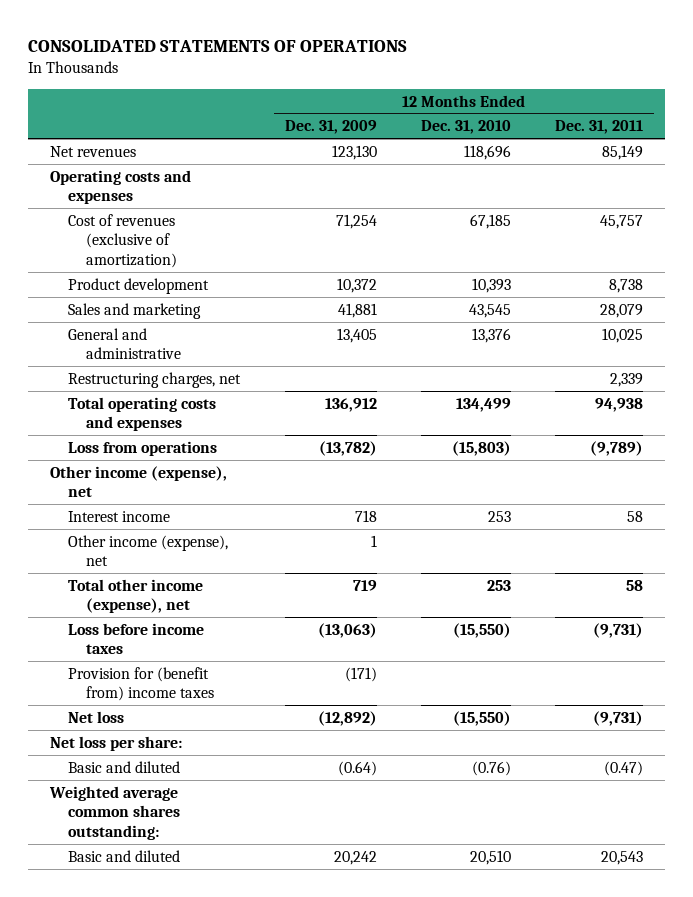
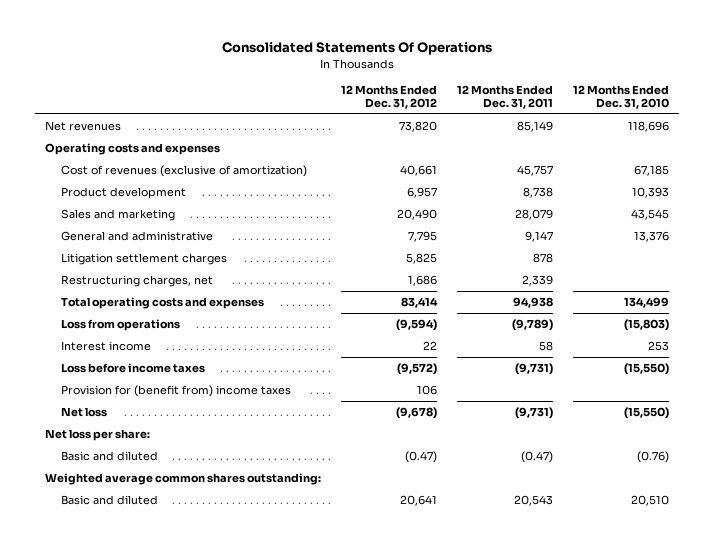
[28,40,408,53] CONSOLIDATED STATEMENTS OF OPERATIONS -> [221,42,492,56] Consolidated Statements Of Operations
[284,120,377,135] Dec. 31, 2009 -> none
none -> [340,84,437,109] 12 Months Ended Dec. 31, 2012
[602,327,644,343] 10,025 -> [524,231,553,243] 9,147
none -> [61,253,228,266] Litigation settlement charges
[50,465,228,498] Other income (expense), net -> none
[68,534,229,567] Other income (expense), net -> none
[68,578,204,614] Total other income (expense), net -> none

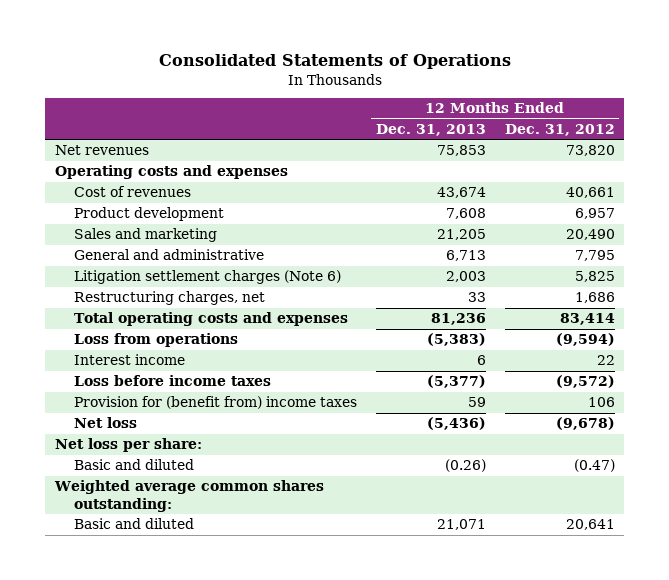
[221,42,492,56] Consolidated Statements Of Operations -> [158,54,511,70] Consolidated Statements of Operations
[456,84,553,109] 12 Months Ended Dec. 31, 2011 -> none
[572,84,669,109] 12 Months Ended Dec. 31, 2010 -> none
none -> [375,123,486,136] Dec. 31, 2013
[61,165,308,178] Cost of revenues (exclusive of amortization) -> [74,186,192,198] Cost of revenues
[61,253,228,266] Litigation settlement charges -> [74,270,342,285] Litigation settlement charges (Note 6)

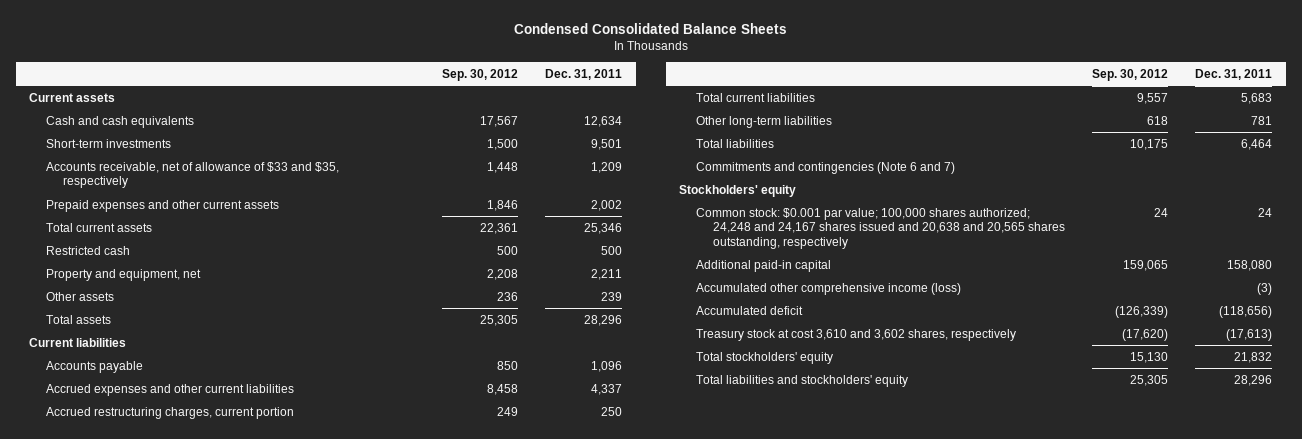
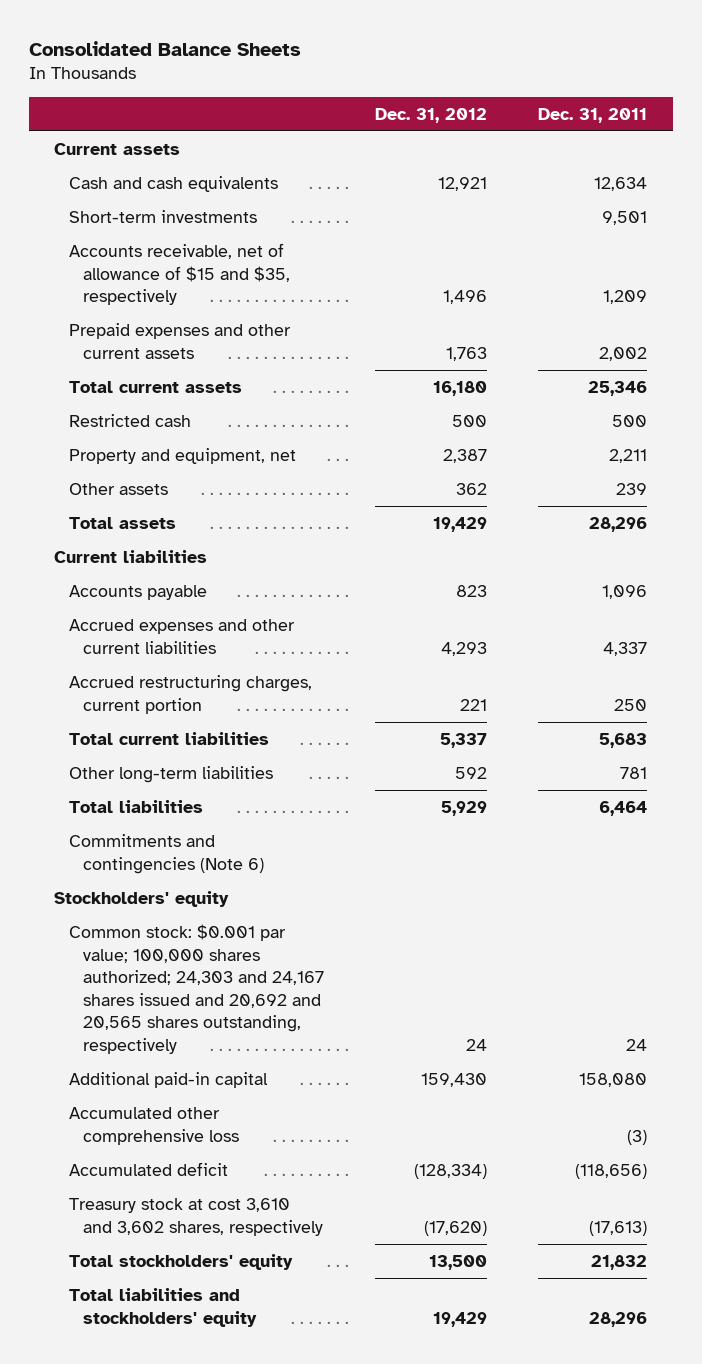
[513,23,787,35] Condensed Consolidated Balance Sheets -> [28,40,301,56] Consolidated Balance Sheets
[441,68,518,81] Sep. 30, 2012 -> none
none -> [375,107,488,123] Dec. 31, 2012
[45,161,339,189] Accounts receivable, net of allowance of $33 and $35, respectively -> [68,242,290,306] Accounts receivable, net of allowance of $15 and $35, respectively
[695,161,955,174] Commitments and contingencies (Note 6 and 7) -> [68,833,264,874] Commitments and contingencies (Note 6)
[695,207,1065,249] Common stock: $0.001 par value; 100,000 shares authorized; 24,248 and 24,167 shares issued and 20,638 and 20,565 shares outstanding, respectively -> [68,923,324,1054] Common stock: $0.001 par value; 100,000 shares authorized; 24,303 and 24,167 shares issued and 20,692 and 20,565 shares outstanding, respectively
[695,282,961,295] Accumulated other comprehensive income (loss) -> [68,1106,239,1145] Accumulated other comprehensive loss

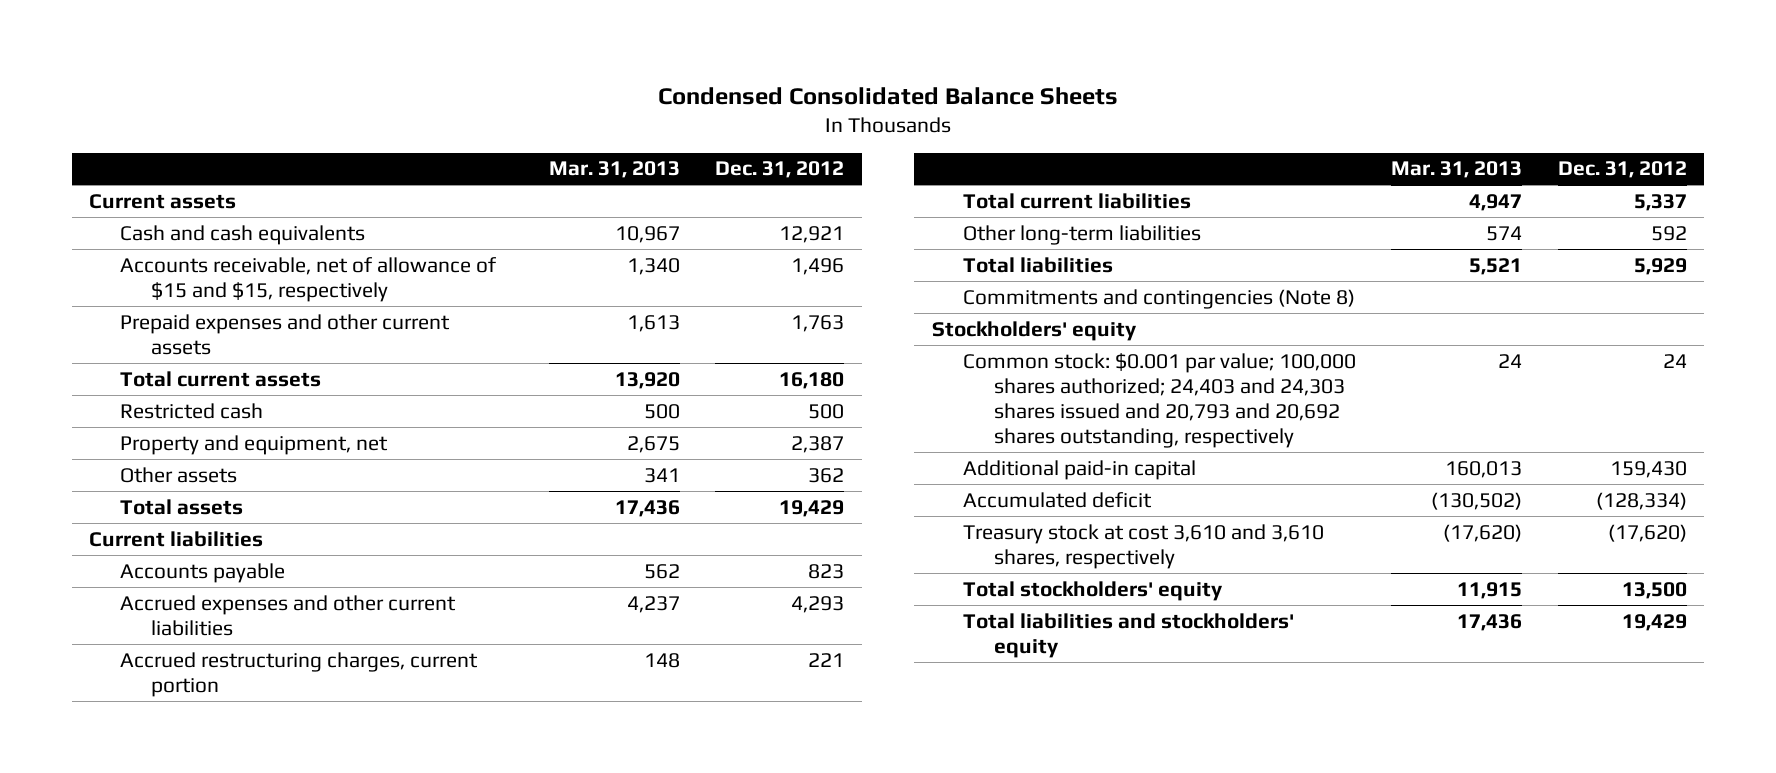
[28,40,301,56] Consolidated Balance Sheets -> [658,86,1119,105] Condensed Consolidated Balance Sheets
[538,107,648,123] Dec. 31, 2011 -> none
none -> [548,161,680,179] Mar. 31, 2013
[68,209,257,223] Short-term investments -> none
[68,242,290,306] Accounts receivable, net of allowance of $15 and $35, respectively -> [120,256,498,302] Accounts receivable, net of allowance of $15 and $15, respectively
[68,833,264,874] Commitments and contingencies (Note 6) -> [962,288,1355,309] Commitments and contingencies (Note 8)
[68,923,324,1054] Common stock: $0.001 par value; 100,000 shares authorized; 24,303 and 24,167 shares issued and 20,692 and 20,565 shares outstanding, respectively -> [962,352,1356,448] Common stock: $0.001 par value; 100,000 shares authorized; 24,403 and 24,303 shares issued and 20,793 and 20,692 shares outstanding, respectively
[68,1106,239,1145] Accumulated other comprehensive loss -> none
[68,1197,323,1236] Treasury stock at cost 3,610 and 3,602 shares, respectively -> [962,523,1324,569] Treasury stock at cost 3,610 and 3,610 shares, respectively

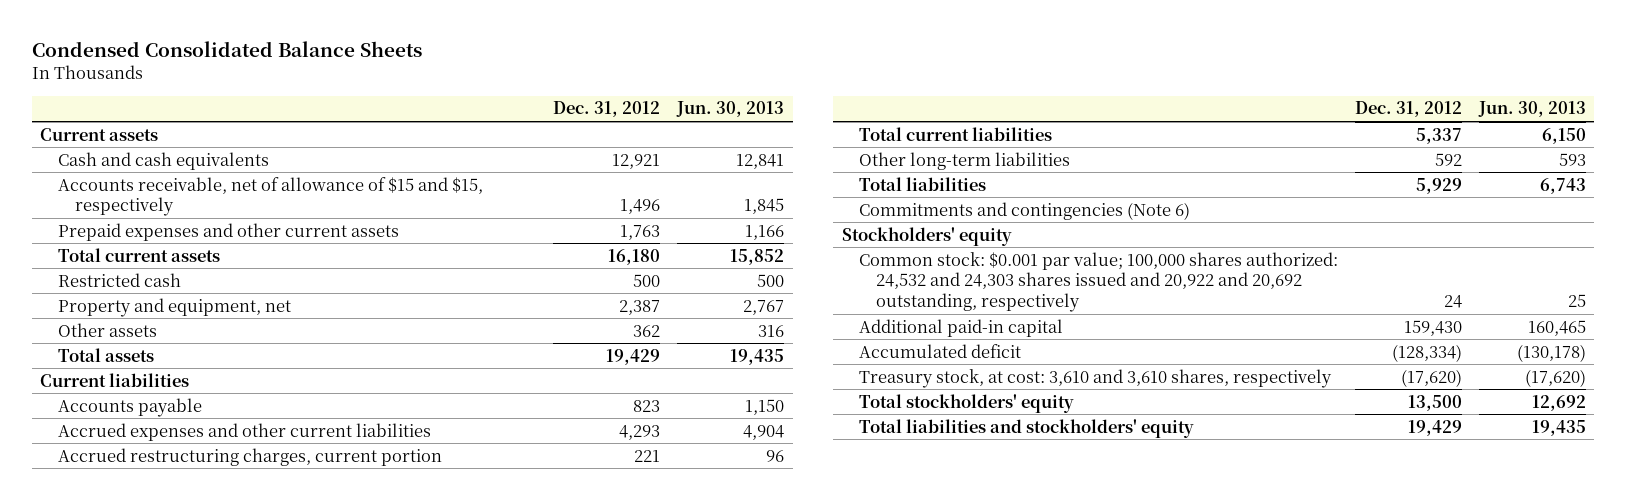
[548,161,680,179] Mar. 31, 2013 -> none
none -> [676,101,785,118] Jun. 30, 2013
[962,288,1355,309] Commitments and contingencies (Note 8) -> [859,201,1191,220] Commitments and contingencies (Note 6)
[962,352,1356,448] Common stock: $0.001 par value; 100,000 shares authorized; 24,403 and 24,303 shares issued and 20,793 and 20,692 shares outstanding, respectively -> [859,251,1339,312] Common stock: $0.001 par value; 100,000 shares authorized: 24,532 and 24,303 shares issued and 20,922 and 20,692 outstanding, respectively
[962,523,1324,569] Treasury stock at cost 3,610 and 3,610 shares, respectively -> [859,368,1333,388] Treasury stock, at cost: 3,610 and 3,610 shares, respectively

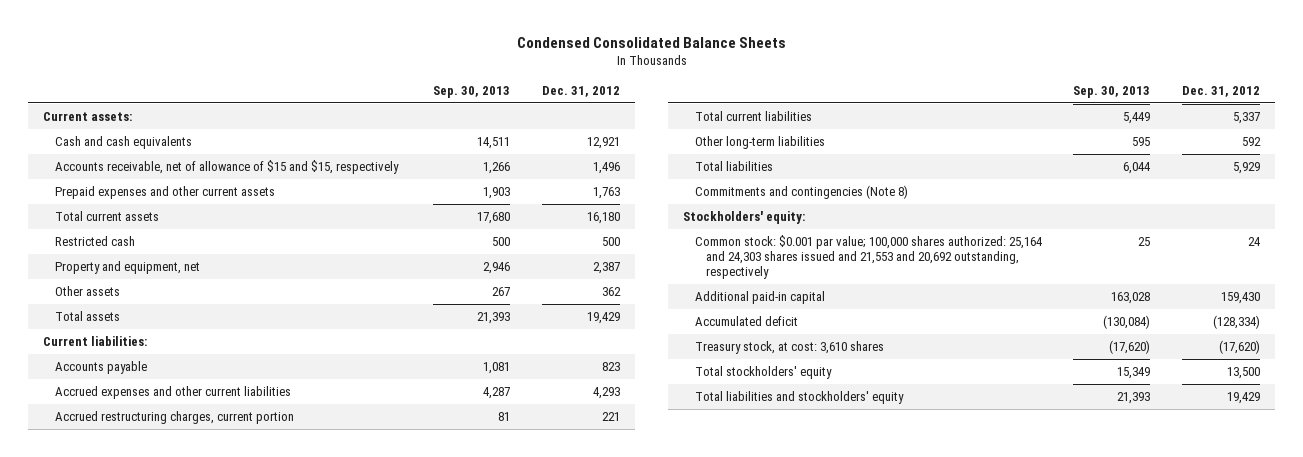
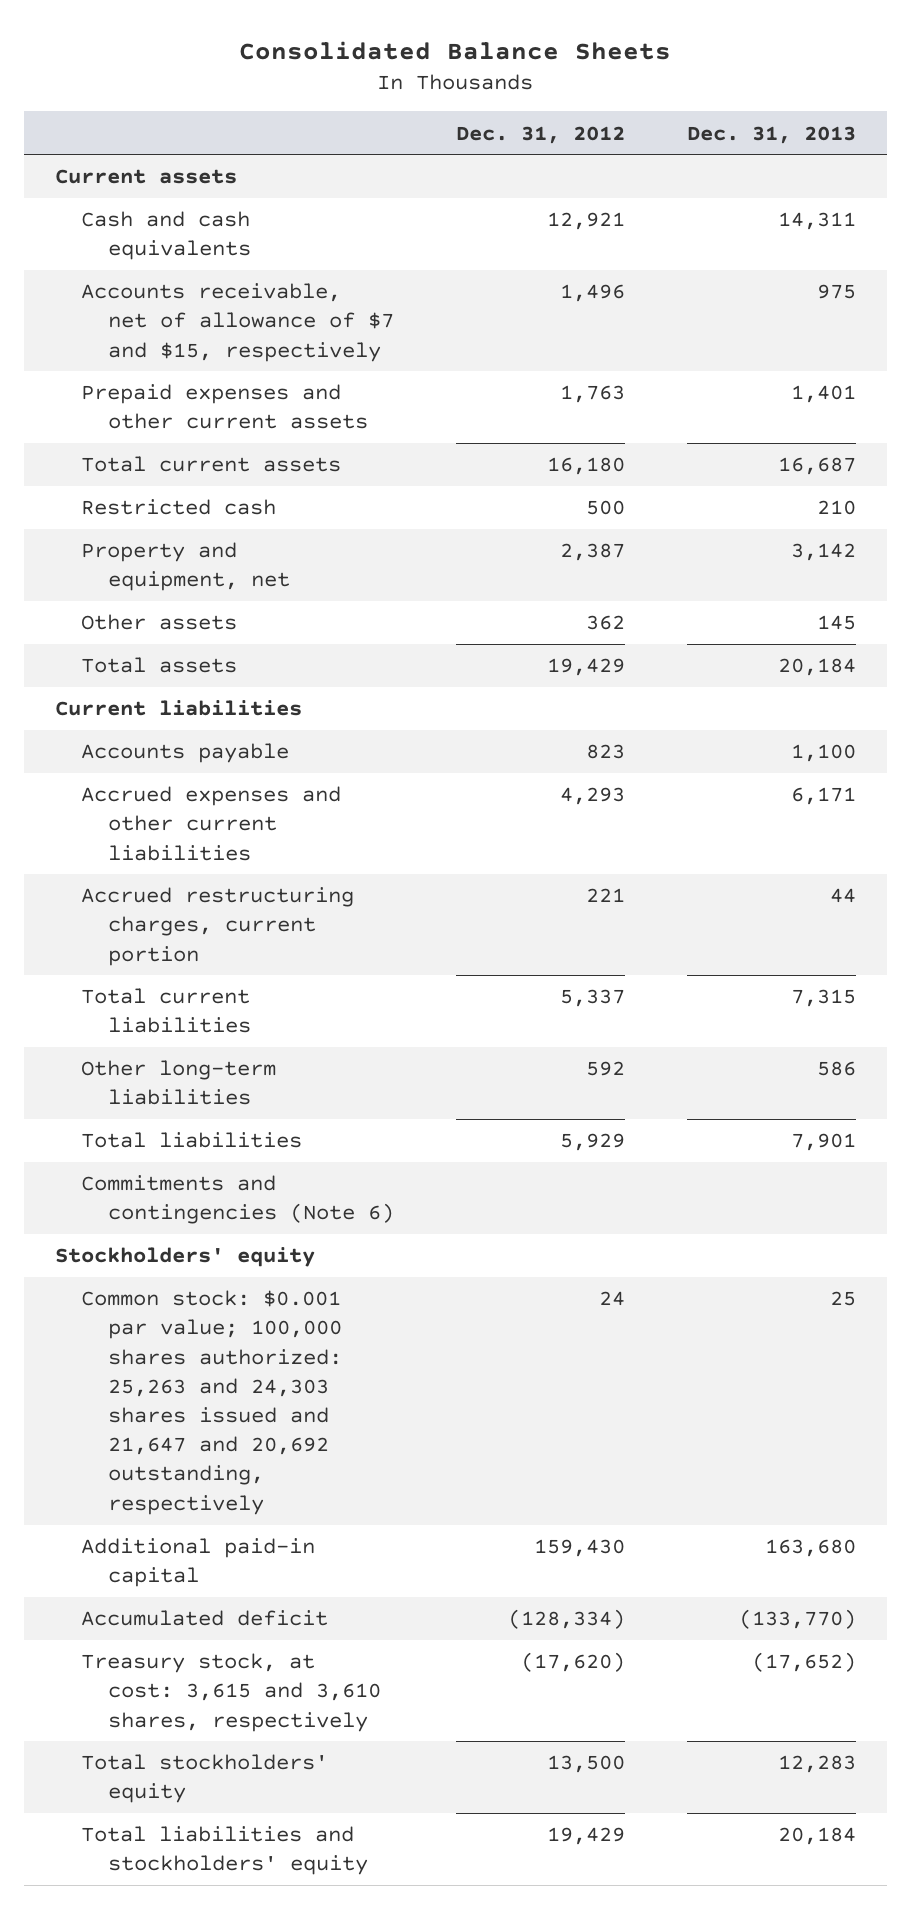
[516,36,786,48] Condensed Consolidated Balance Sheets -> [239,40,672,60] Consolidated Balance Sheets
[433,86,511,99] Sep. 30, 2013 -> none
none -> [686,125,856,144] Dec. 31, 2013
[43,111,133,121] Current assets: -> [54,169,237,185] Current assets
[54,159,399,174] Accounts receivable, net of allowance of $15 and $15, respectively -> [81,283,394,362] Accounts receivable, net of allowance of $7 and $15, respectively
[43,335,148,346] Current liabilities: -> [54,700,302,717] Current liabilities
[694,184,908,199] Commitments and contingencies (Note 8) -> [81,1175,394,1225] Commitments and contingencies (Note 6)
[683,210,806,224] Stockholders' equity: -> [54,1247,315,1268] Stockholders' equity
[694,234,1043,280] Common stock: $0.001 par value; 100,000 shares authorized: 25,164 and 24,303 shares issued and 21,553 and 20,692 outstanding, respectively -> [81,1290,342,1515] Common stock: $0.001 par value; 100,000 shares authorized: 25,263 and 24,303 shares issued and 21,647 and 20,692 outstanding, respectively
[694,340,884,354] Treasury stock, at cost: 3,610 shares -> [81,1653,381,1732] Treasury stock, at cost: 3,615 and 3,610 shares, respectively

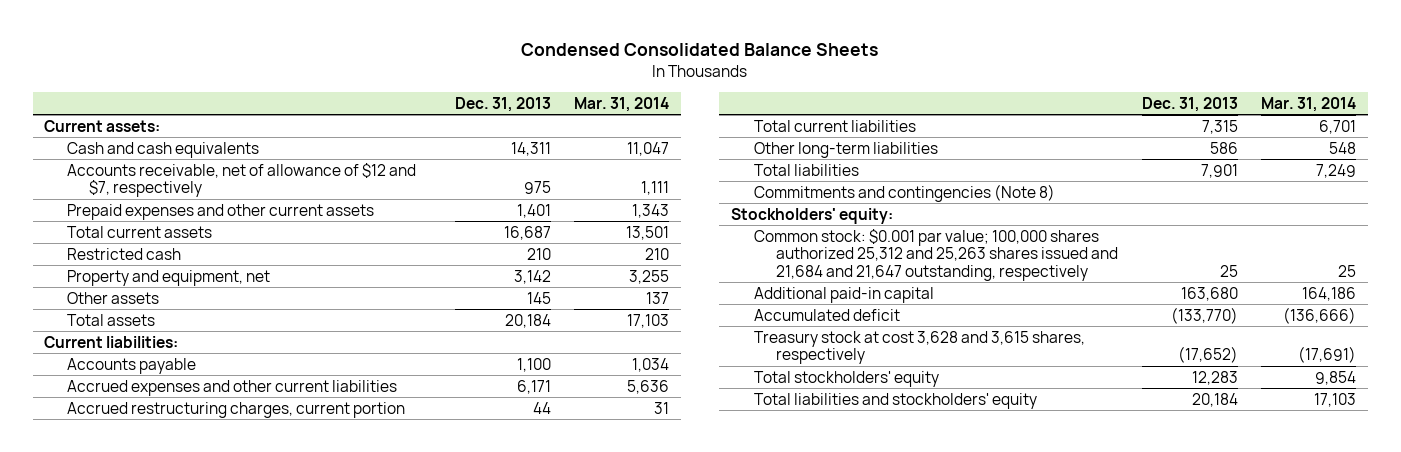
[239,40,672,60] Consolidated Balance Sheets -> [521,43,879,57] Condensed Consolidated Balance Sheets
[455,125,625,144] Dec. 31, 2012 -> none
none -> [574,96,670,112] Mar. 31, 2014
[54,169,237,185] Current assets -> [44,119,161,132] Current assets:
[81,283,394,362] Accounts receivable, net of allowance of $7 and $15, respectively -> [66,162,416,198] Accounts receivable, net of allowance of $12 and $7, respectively
[54,700,302,717] Current liabilities -> [44,335,179,348] Current liabilities:
[81,1175,394,1225] Commitments and contingencies (Note 6) -> [753,183,1055,202] Commitments and contingencies (Note 8)
[54,1247,315,1268] Stockholders' equity -> [731,207,894,224] Stockholders' equity:
[81,1290,342,1515] Common stock: $0.001 par value; 100,000 shares authorized: 25,263 and 24,303 shares issued and 21,647 and 20,692 outstanding, respectively -> [753,228,1119,281] Common stock: $0.001 par value; 100,000 shares authorized 25,312 and 25,263 shares issued and 21,684 and 21,647 outstanding, respectively
[81,1653,381,1732] Treasury stock, at cost: 3,615 and 3,610 shares, respectively -> [753,330,1085,365] Treasury stock at cost 3,628 and 3,615 shares, respectively

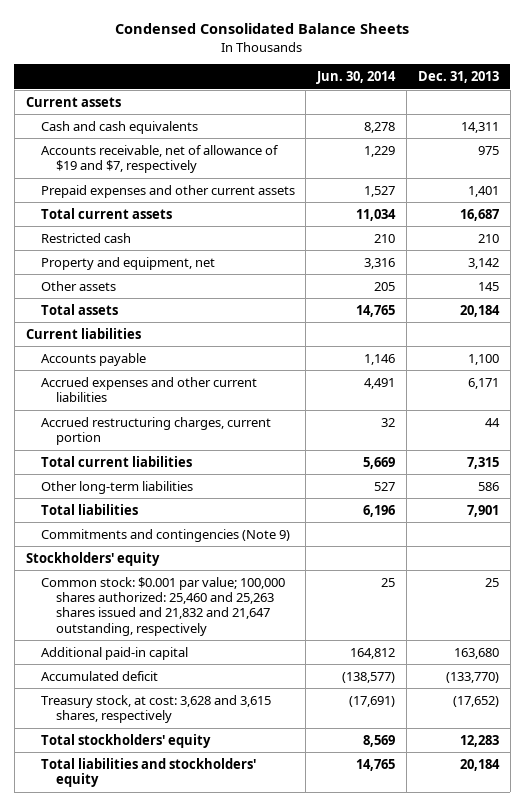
[574,96,670,112] Mar. 31, 2014 -> none
none -> [316,71,397,85] Jun. 30, 2014
[44,119,161,132] Current assets: -> [25,96,121,107] Current assets
[66,162,416,198] Accounts receivable, net of allowance of $12 and $7, respectively -> [40,144,279,174] Accounts receivable, net of allowance of $19 and $7, respectively
[44,335,179,348] Current liabilities: -> [25,327,141,339] Current liabilities
[753,183,1055,202] Commitments and contingencies (Note 8) -> [40,528,290,542] Commitments and contingencies (Note 9)
[731,207,894,224] Stockholders' equity: -> [25,551,160,566] Stockholders' equity
[753,228,1119,281] Common stock: $0.001 par value; 100,000 shares authorized 25,312 and 25,263 shares issued and 21,684 and 21,647 outstanding, respectively -> [40,576,285,636] Common stock: $0.001 par value; 100,000 shares authorized: 25,460 and 25,263 shares issued and 21,832 and 21,647 outstanding, respectively
[753,330,1085,365] Treasury stock at cost 3,628 and 3,615 shares, respectively -> [40,694,271,724] Treasury stock, at cost: 3,628 and 3,615 shares, respectively

